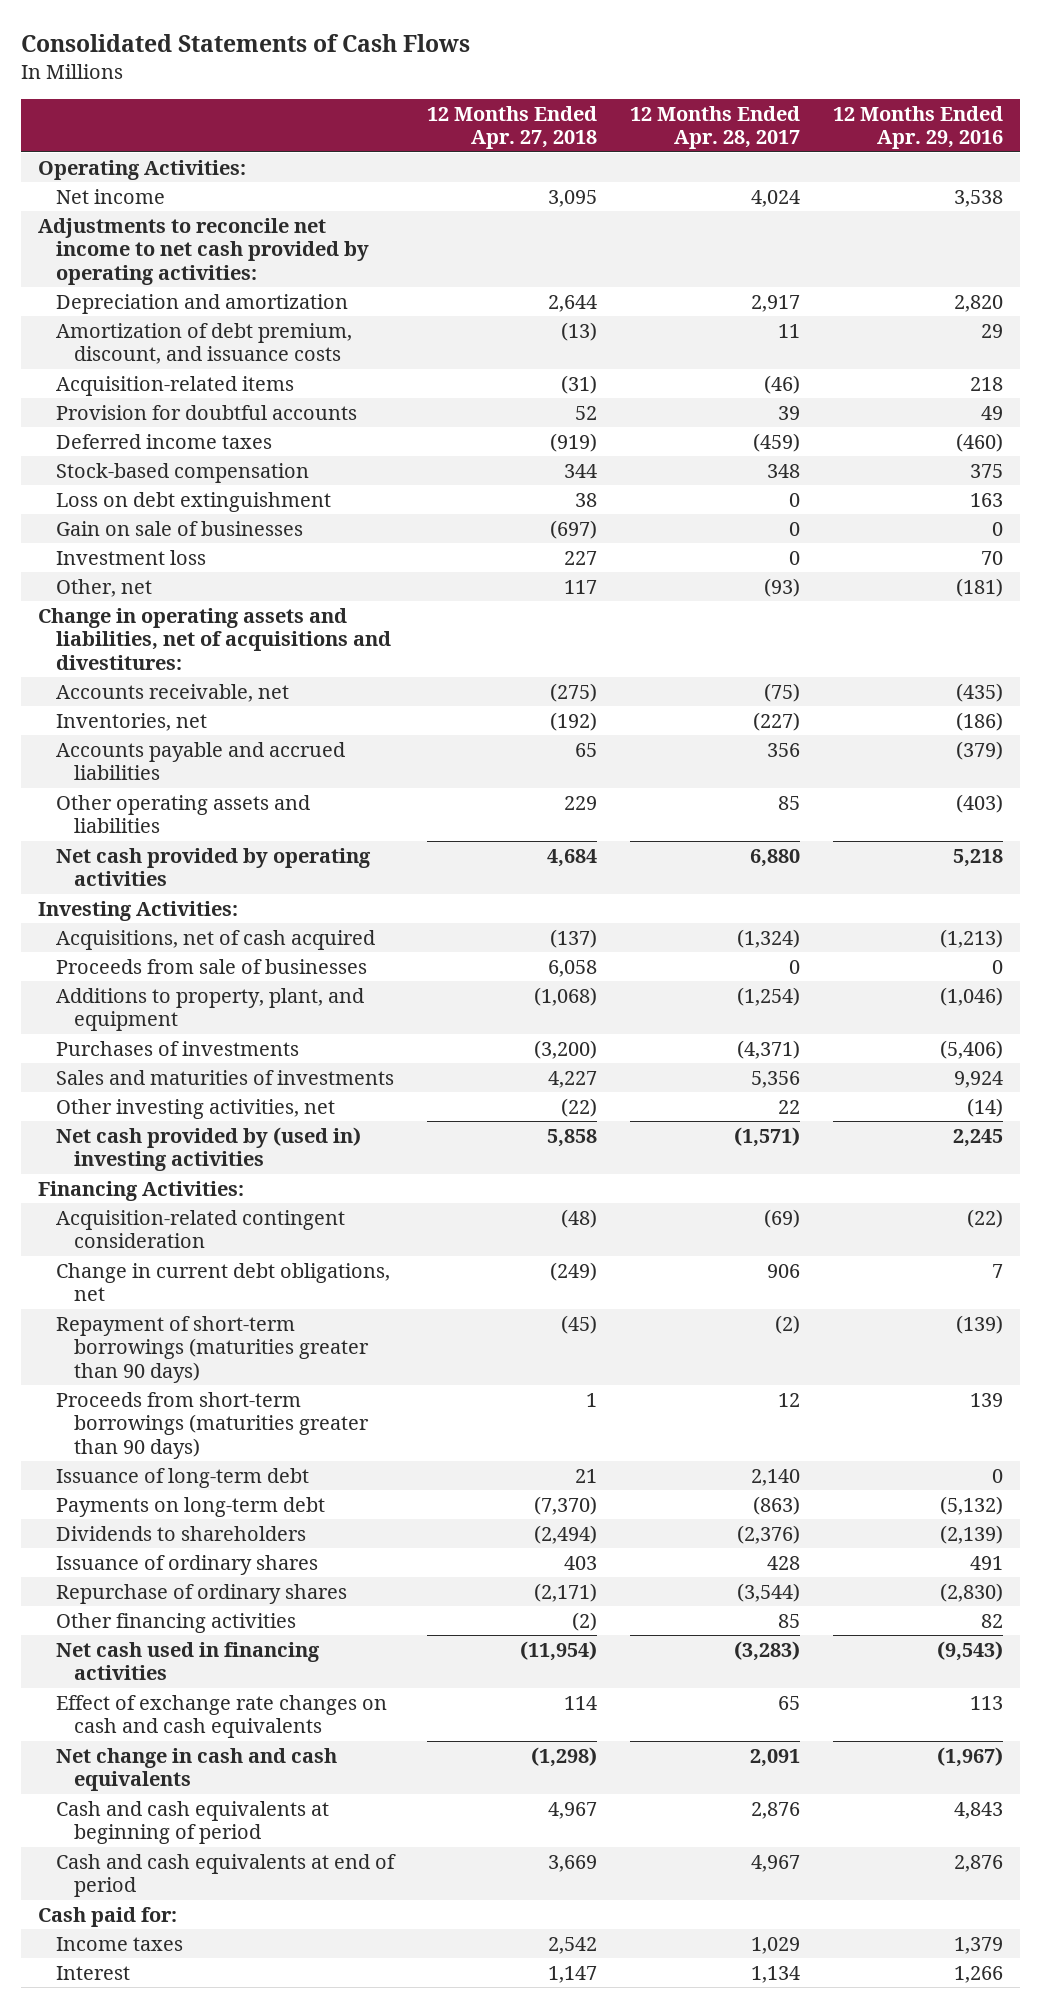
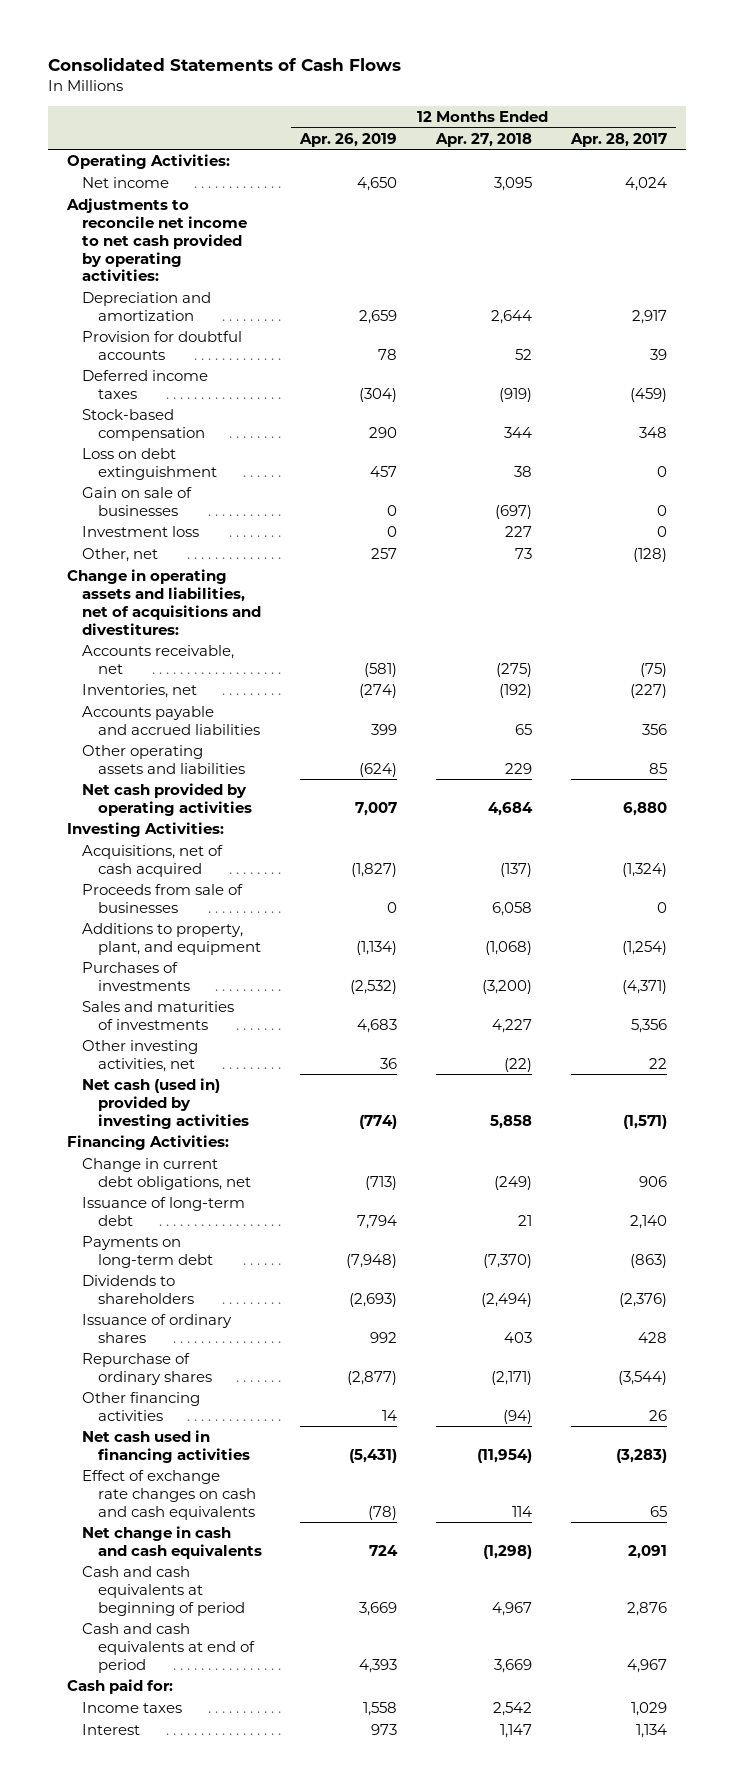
[833,105,1004,150] 12 Months Ended Apr. 29, 2016 -> none
none -> [299,132,398,147] Apr. 26, 2019
[55,322,352,365] Amortization of debt premium, discount, and issuance costs -> none
[55,375,294,396] Acquisition-related items -> none
[563,579,597,594] 117 -> [514,548,532,560] 73
[763,577,800,597] (93) -> [632,548,667,563] (128)
[55,1126,361,1172] Net cash provided by (used in) investing activities -> [82,1078,249,1129] Net cash (used in) provided by investing activities
[55,1209,345,1249] Acquisition-related contingent consideration -> none
[55,1315,369,1383] Repayment of short-term borrowings (maturities greater than 90 days) -> none
[55,1391,369,1459] Proceeds from short-term borrowings (maturities greater than 90 days) -> none
[571,1611,597,1631] (2) -> [502,1409,532,1424] (94)
[777,1613,800,1628] 85 -> [648,1409,667,1421] 26

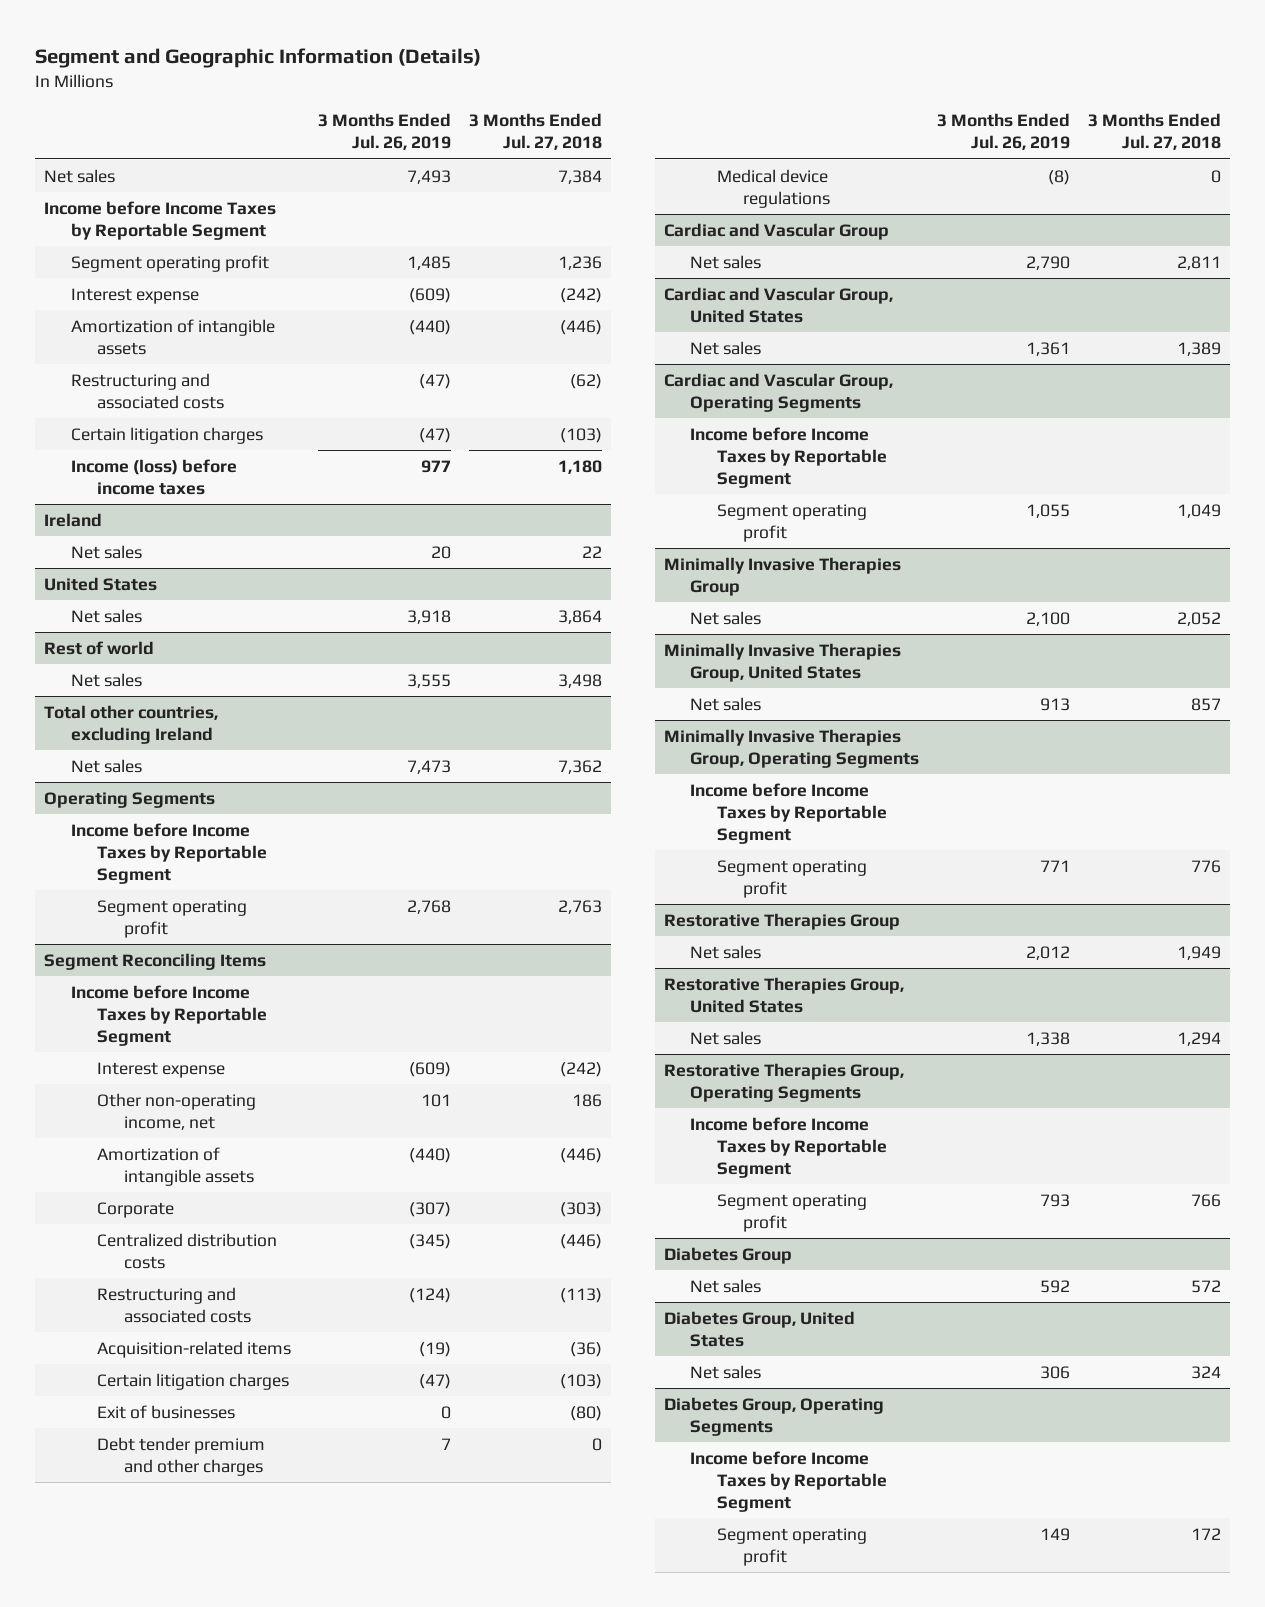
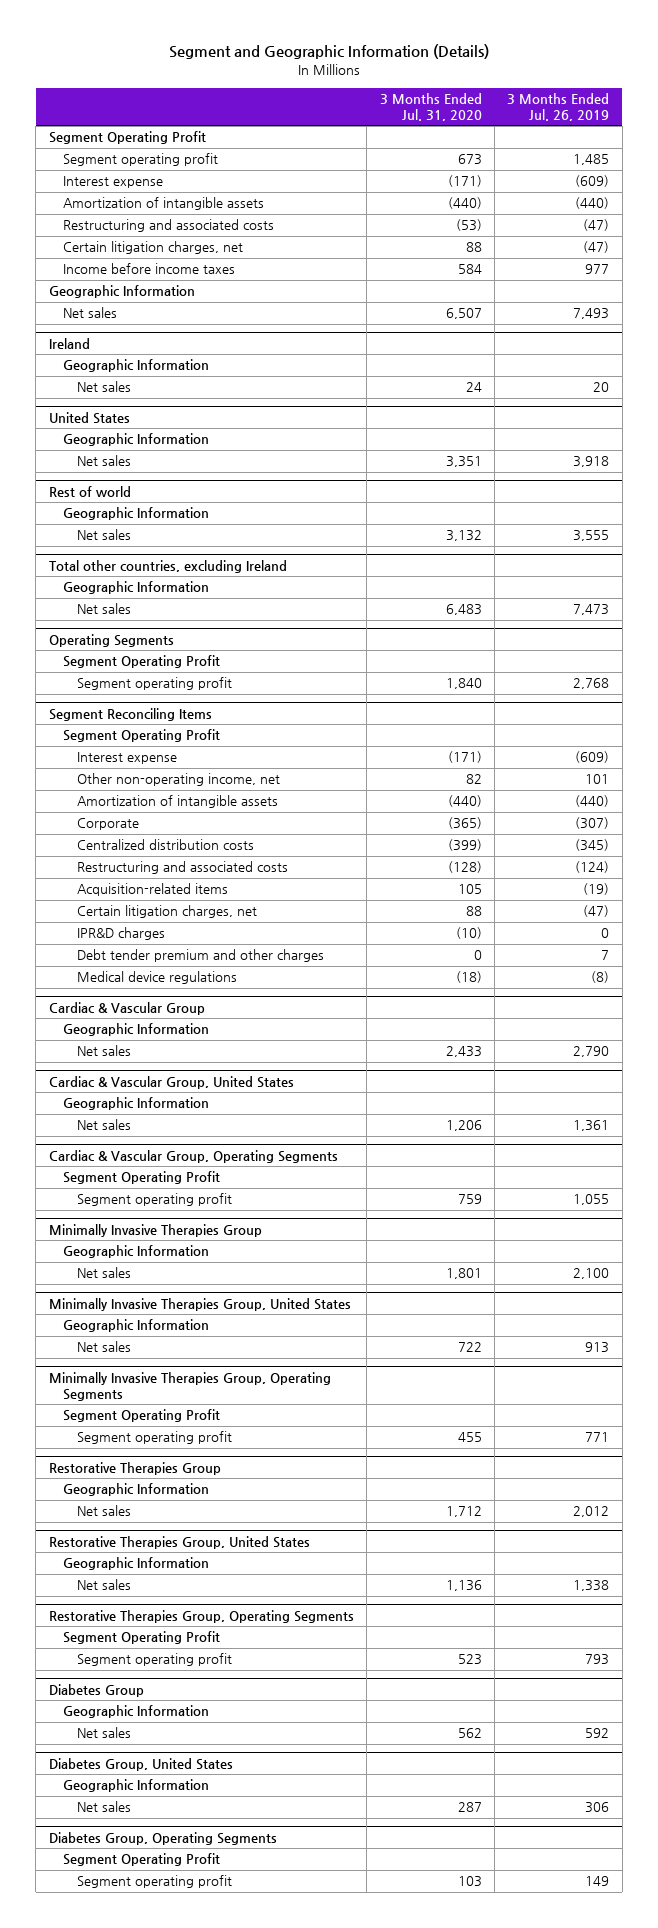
[468,113,602,151] 3 Months Ended Jul. 27, 2018 -> none
none -> [379,92,482,122] 3 Months Ended Jul. 31, 2020
[44,200,277,240] Income before Income Taxes by Reportable Segment -> [48,131,206,145] Segment Operating Profit
[70,426,263,444] Certain litigation charges -> [62,241,243,255] Certain litigation charges, net
[70,458,237,495] Income (loss) before income taxes -> [62,263,235,275] Income before income taxes
none -> [48,285,195,299] Geographic Information
[44,168,116,183] Net sales -> [62,307,117,319] Net sales
none -> [62,359,209,373] Geographic Information
none -> [62,433,209,447] Geographic Information
none -> [62,507,209,521] Geographic Information
none -> [62,581,209,595] Geographic Information
[70,822,268,884] Income before Income Taxes by Reportable Segment -> [62,655,220,669] Segment Operating Profit
[70,984,268,1046] Income before Income Taxes by Reportable Segment -> [62,729,220,743] Segment Operating Profit
[97,1404,236,1419] Exit of businesses -> none
[97,1372,290,1390] Certain litigation charges -> [77,905,258,919] Certain litigation charges, net
none -> [77,927,166,941] IPR&D charges
[663,222,889,240] Cardiac and Vascular Group -> [48,1001,205,1015] Cardiac & Vascular Group
none -> [62,1023,209,1037] Geographic Information
[663,286,893,323] Cardiac and Vascular Group, United States -> [48,1075,294,1089] Cardiac & Vascular Group, United States
none -> [62,1097,209,1111] Geographic Information
[663,372,893,412] Cardiac and Vascular Group, Operating Segments -> [48,1149,338,1163] Cardiac & Vascular Group, Operating Segments
[690,426,887,488] Income before Income Taxes by Reportable Segment -> [62,1171,220,1185] Segment Operating Profit
none -> [62,1245,209,1259] Geographic Information
none -> [62,1319,209,1333] Geographic Information
[690,782,887,844] Income before Income Taxes by Reportable Segment -> [62,1409,220,1423] Segment Operating Profit
none -> [62,1483,209,1497] Geographic Information
none -> [62,1557,209,1571] Geographic Information
[690,1116,887,1178] Income before Income Taxes by Reportable Segment -> [62,1631,220,1645] Segment Operating Profit
none -> [62,1705,209,1719] Geographic Information
none -> [62,1779,209,1793] Geographic Information
[690,1450,887,1512] Income before Income Taxes by Reportable Segment -> [62,1853,220,1867] Segment Operating Profit

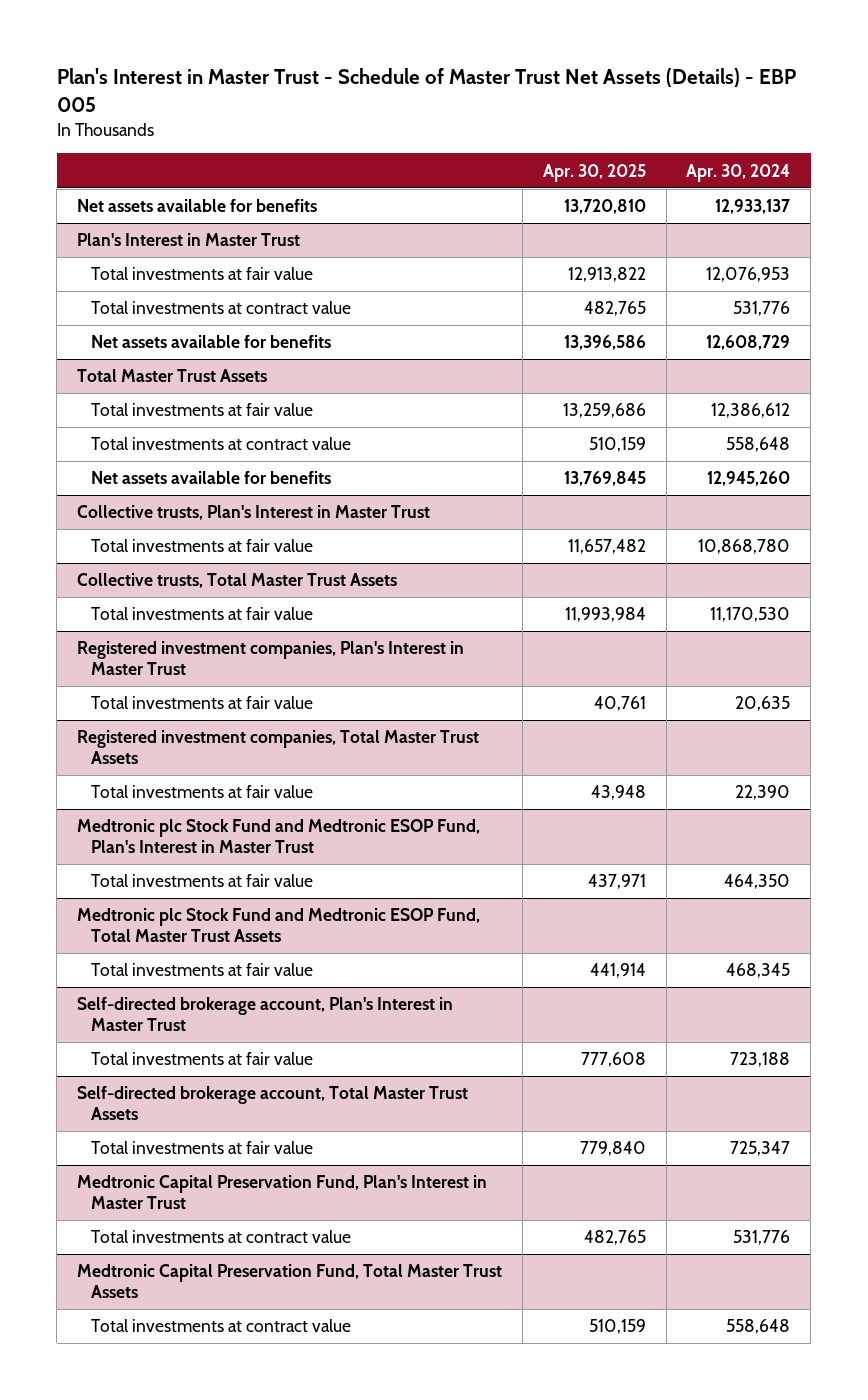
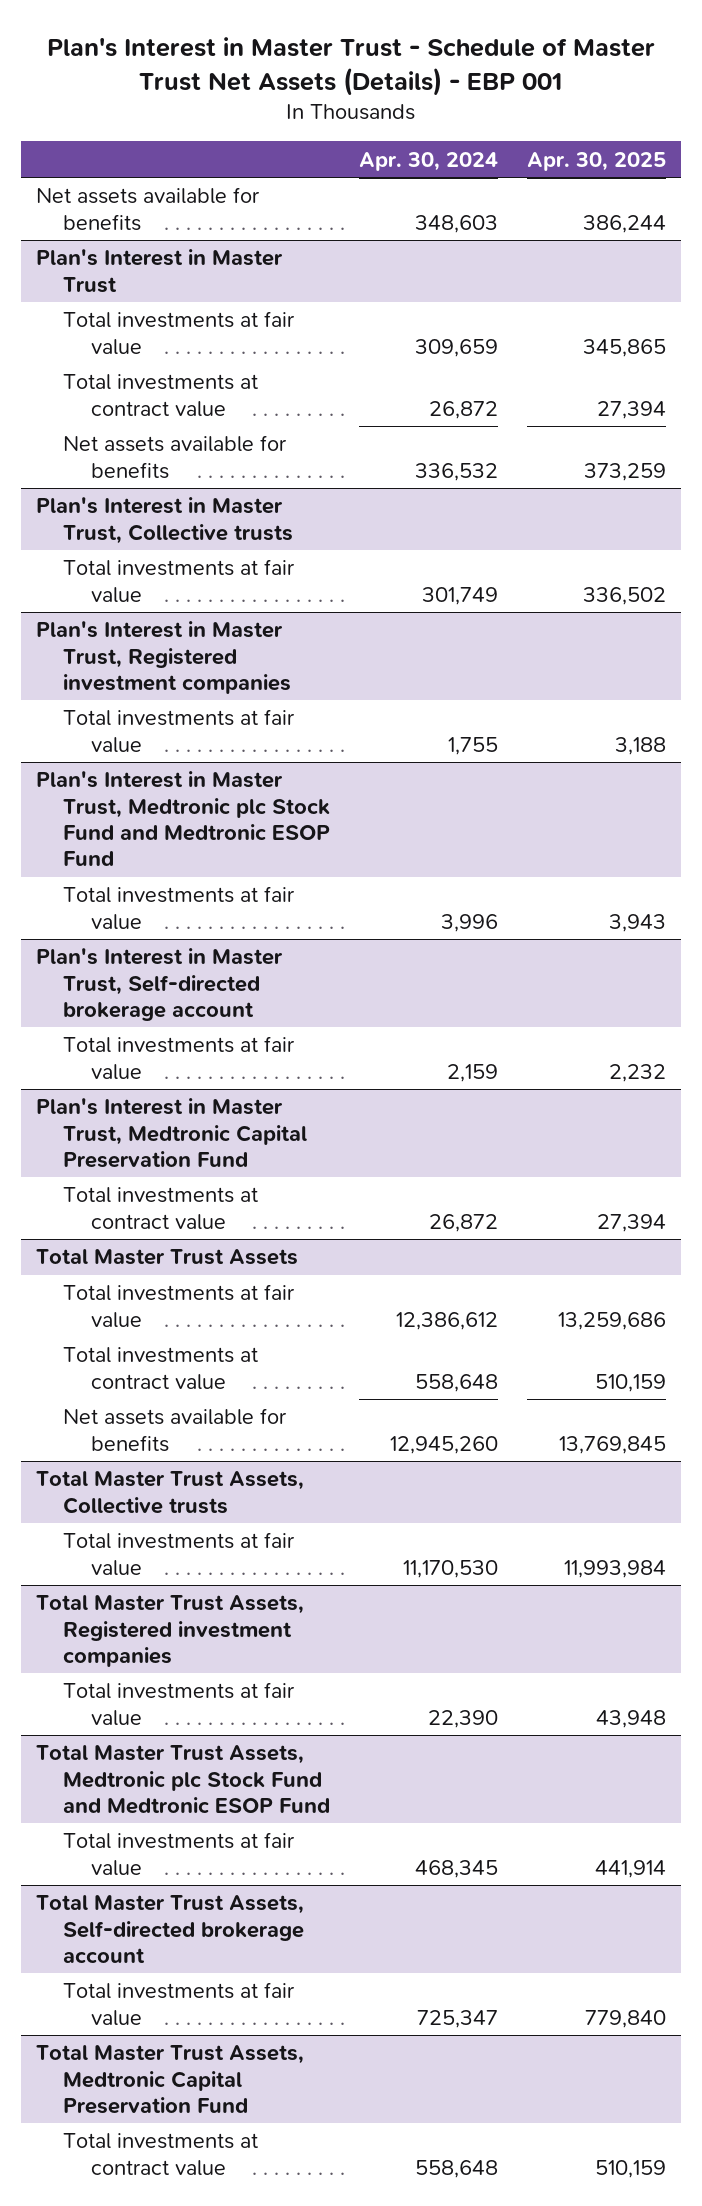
[56,68,796,112] Plan's Interest in Master Trust - Schedule of Master Trust Net Assets (Details) - EBP 005 -> [47,36,656,96] Plan's Interest in Master Trust - Schedule of Master Trust Net Assets (Details) - EBP 001
[563,199,646,215] 13,720,810 -> [583,214,667,233] 386,244
[715,199,791,215] 12,933,137 -> [415,214,499,233] 348,603
[567,267,646,283] 12,913,822 -> [583,338,667,357] 345,865
[706,267,791,283] 12,076,953 -> [415,338,499,357] 309,659
[583,301,646,317] 482,765 -> [597,400,667,419] 27,394
[733,301,791,317] 531,776 -> [429,400,499,419] 26,872
[563,335,646,351] 13,396,586 -> [584,462,667,481] 373,259
[706,335,791,351] 12,608,729 -> [415,462,499,481] 336,532
none -> [35,497,294,544] Plan's Interest in Master Trust, Collective trusts
none -> [63,559,296,603] Total investments at fair value
none -> [35,621,292,694] Plan's Interest in Master Trust, Registered investment companies
none -> [63,709,296,753] Total investments at fair value
none -> [35,771,331,867] Plan's Interest in Master Trust, Medtronic plc Stock Fund and Medtronic ESOP Fund
none -> [63,886,296,930] Total investments at fair value
none -> [35,948,283,1021] Plan's Interest in Master Trust, Self-directed brokerage account
none -> [63,1036,296,1080] Total investments at fair value
none -> [35,1098,308,1168] Plan's Interest in Master Trust, Medtronic Capital Preservation Fund
none -> [63,1187,259,1230] Total investments at contract value
[77,505,431,521] Collective trusts, Plan's Interest in Master Trust -> none
[90,539,313,553] Total investments at fair value -> none
[77,573,398,589] Collective trusts, Total Master Trust Assets -> [35,1471,304,1514] Total Master Trust Assets, Collective trusts
[77,641,465,676] Registered investment companies, Plan's Interest in Master Trust -> none
[90,696,313,710] Total investments at fair value -> none
[77,730,480,765] Registered investment companies, Total Master Trust Assets -> [35,1595,304,1667] Total Master Trust Assets, Registered investment companies
[77,819,481,854] Medtronic plc Stock Fund and Medtronic ESOP Fund, Plan's Interest in Master Trust -> none
[90,874,313,888] Total investments at fair value -> none
[77,908,481,943] Medtronic plc Stock Fund and Medtronic ESOP Fund, Total Master Trust Assets -> [35,1745,331,1814] Total Master Trust Assets, Medtronic plc Stock Fund and Medtronic ESOP Fund
[77,997,454,1032] Self-directed brokerage account, Plan's Interest in Master Trust -> none
[90,1052,313,1066] Total investments at fair value -> none
[77,1086,469,1121] Self-directed brokerage account, Total Master Trust Assets -> [35,1895,305,1963] Total Master Trust Assets, Self-directed brokerage account
[77,1175,488,1210] Medtronic Capital Preservation Fund, Plan's Interest in Master Trust -> none
[90,1230,351,1244] Total investments at contract value -> none
[77,1264,503,1299] Medtronic Capital Preservation Fund, Total Master Trust Assets -> [35,2045,304,2114] Total Master Trust Assets, Medtronic Capital Preservation Fund

